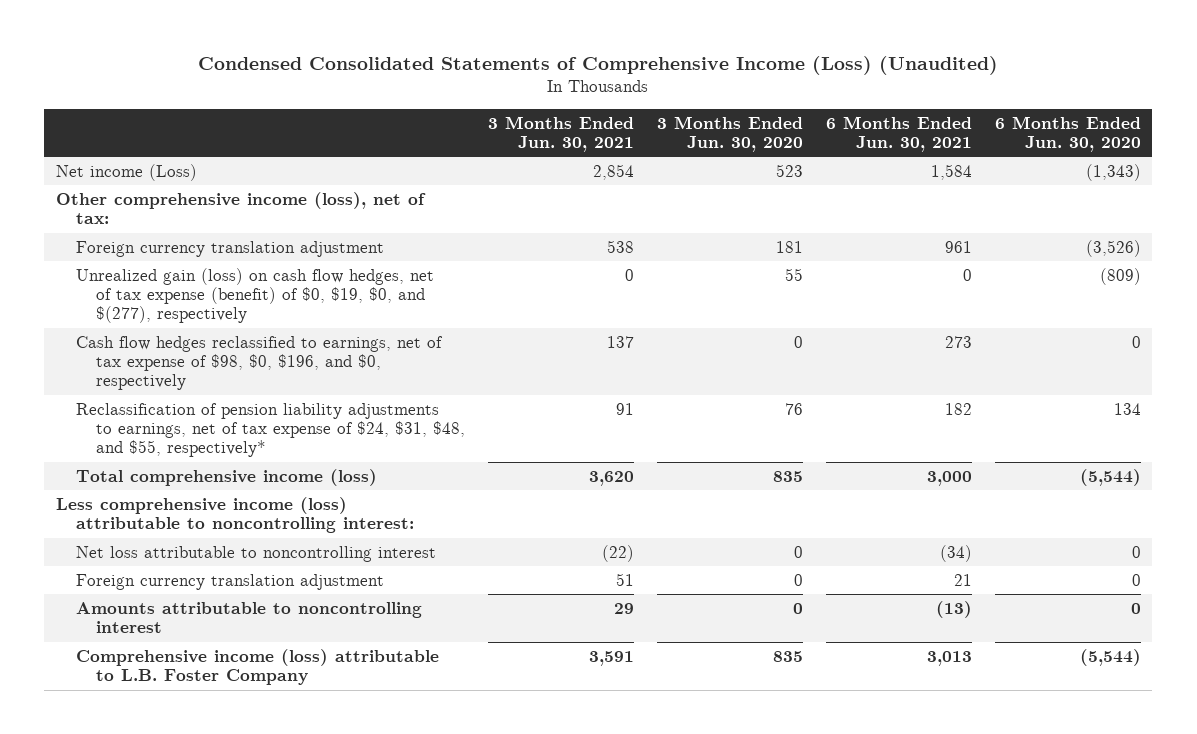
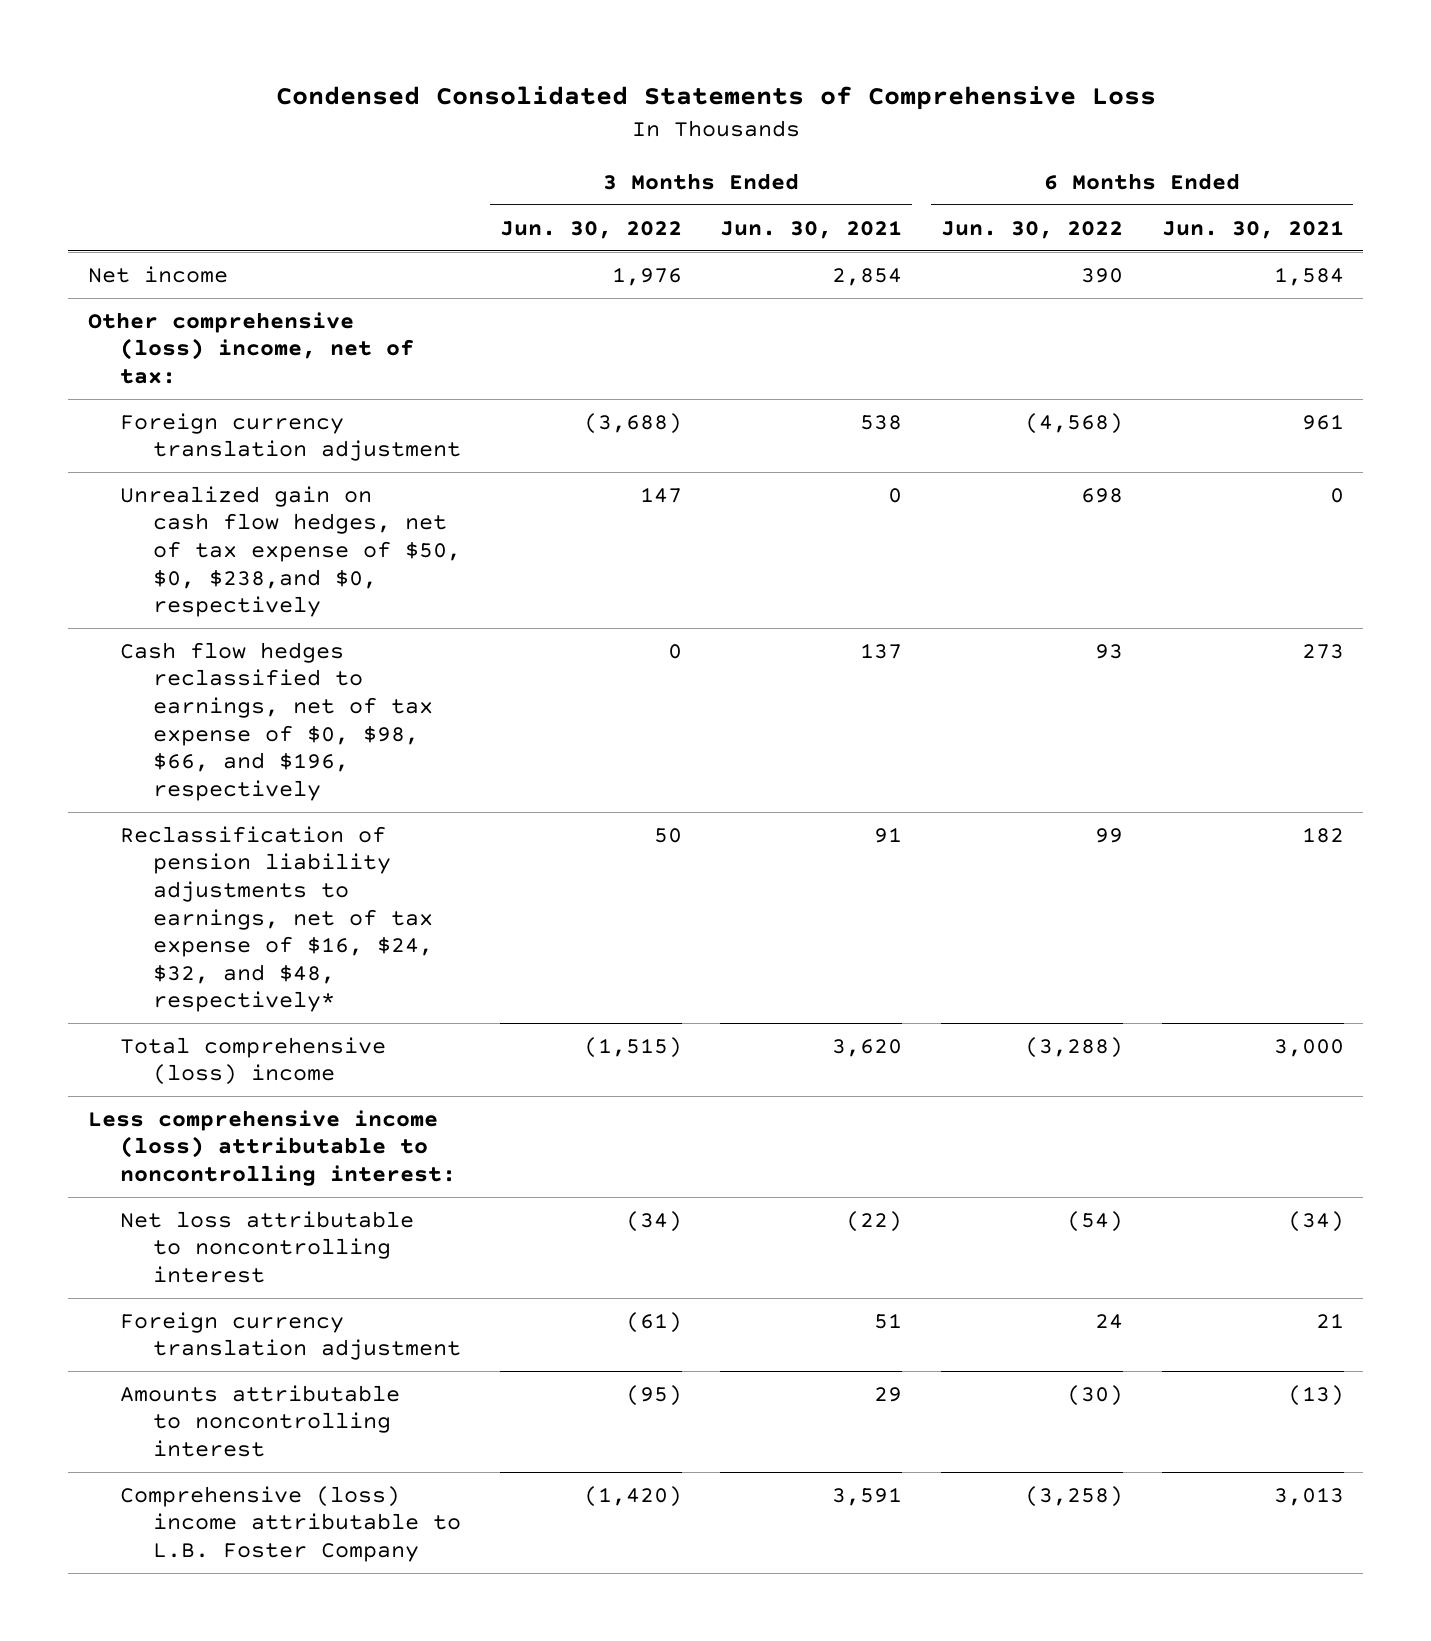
[198,55,999,75] Condensed Consolidated Statements of Comprehensive Income (Loss) (Unaudited) -> [275,86,1156,111] Condensed Consolidated Statements of Comprehensive Loss
[657,115,804,152] 3 Months Ended Jun. 30, 2020 -> none
[994,115,1141,152] 6 Months Ended Jun. 30, 2020 -> none
none -> [499,220,682,239] Jun. 30, 2022
none -> [941,220,1124,239] Jun. 30, 2022
[55,163,197,181] Net income (Loss) -> [87,265,228,283] Net income
[55,191,426,225] Other comprehensive income (loss), net of tax: -> [87,311,415,384] Other comprehensive (loss) income, net of tax:
[75,267,434,324] Unrealized gain (loss) on cash flow hedges, net of tax expense (benefit) of $0, $19, $0, and $(277), respectively -> [120,485,461,618] Unrealized gain on cash flow hedges, net of tax expense of $50, $0, $238,and $0, respectively
[75,335,443,391] Cash flow hedges reclassified to earnings, net of tax expense of $98, $0, $196, and $0, respectively -> [120,641,433,801] Cash flow hedges reclassified to earnings, net of tax expense of $0, $98, $66, and $196, respectively
[75,402,466,458] Reclassification of pension liability adjustments to earnings, net of tax expense of $24, $31, $48, and $55, respectively* -> [120,825,433,1013] Reclassification of pension liability adjustments to earnings, net of tax expense of $16, $24, $32, and $48, respectively*
[75,468,377,486] Total comprehensive income (loss) -> [120,1036,387,1086] Total comprehensive (loss) income
[75,648,439,686] Comprehensive income (loss) attributable to L.B. Foster Company -> [120,1485,461,1562] Comprehensive (loss) income attributable to L.B. Foster Company

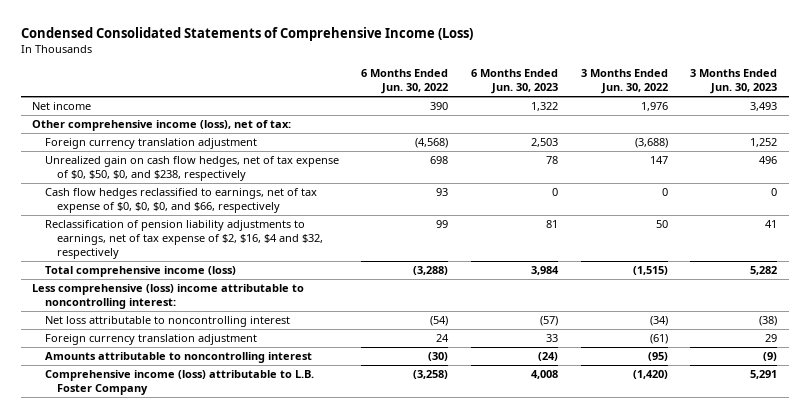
[275,86,1156,111] Condensed Consolidated Statements of Comprehensive Loss -> [20,27,473,42] Condensed Consolidated Statements of Comprehensive Income (Loss)
[720,219,903,239] Jun. 30, 2021 -> none
[1161,219,1344,239] Jun. 30, 2021 -> none
none -> [471,69,559,95] 6 Months Ended Jun. 30, 2023
none -> [690,69,778,95] 3 Months Ended Jun. 30, 2023
[87,311,415,384] Other comprehensive (loss) income, net of tax: -> [32,119,292,131] Other comprehensive income (loss), net of tax:
[120,485,461,618] Unrealized gain on cash flow hedges, net of tax expense of $50, $0, $238,and $0, respectively -> [44,155,339,182] Unrealized gain on cash flow hedges, net of tax expense of $0, $50, $0, and $238, respectively
[120,641,433,801] Cash flow hedges reclassified to earnings, net of tax expense of $0, $98, $66, and $196, respectively -> [44,187,317,214] Cash flow hedges reclassified to earnings, net of tax expense of $0, $0, $0, and $66, respectively
[120,825,433,1013] Reclassification of pension liability adjustments to earnings, net of tax expense of $16, $24, $32, and $48, respectively* -> [44,219,324,260] Reclassification of pension liability adjustments to earnings, net of tax expense of $2, $16, $4 and $32, respectively
[120,1036,387,1086] Total comprehensive (loss) income -> [44,265,236,277] Total comprehensive income (loss)
[87,1109,457,1186] Less comprehensive income (loss) attributable to noncontrolling interest: -> [32,283,305,310] Less comprehensive (loss) income attributable to noncontrolling interest:
[120,1485,461,1562] Comprehensive (loss) income attributable to L.B. Foster Company -> [44,369,314,396] Comprehensive income (loss) attributable to L.B. Foster Company

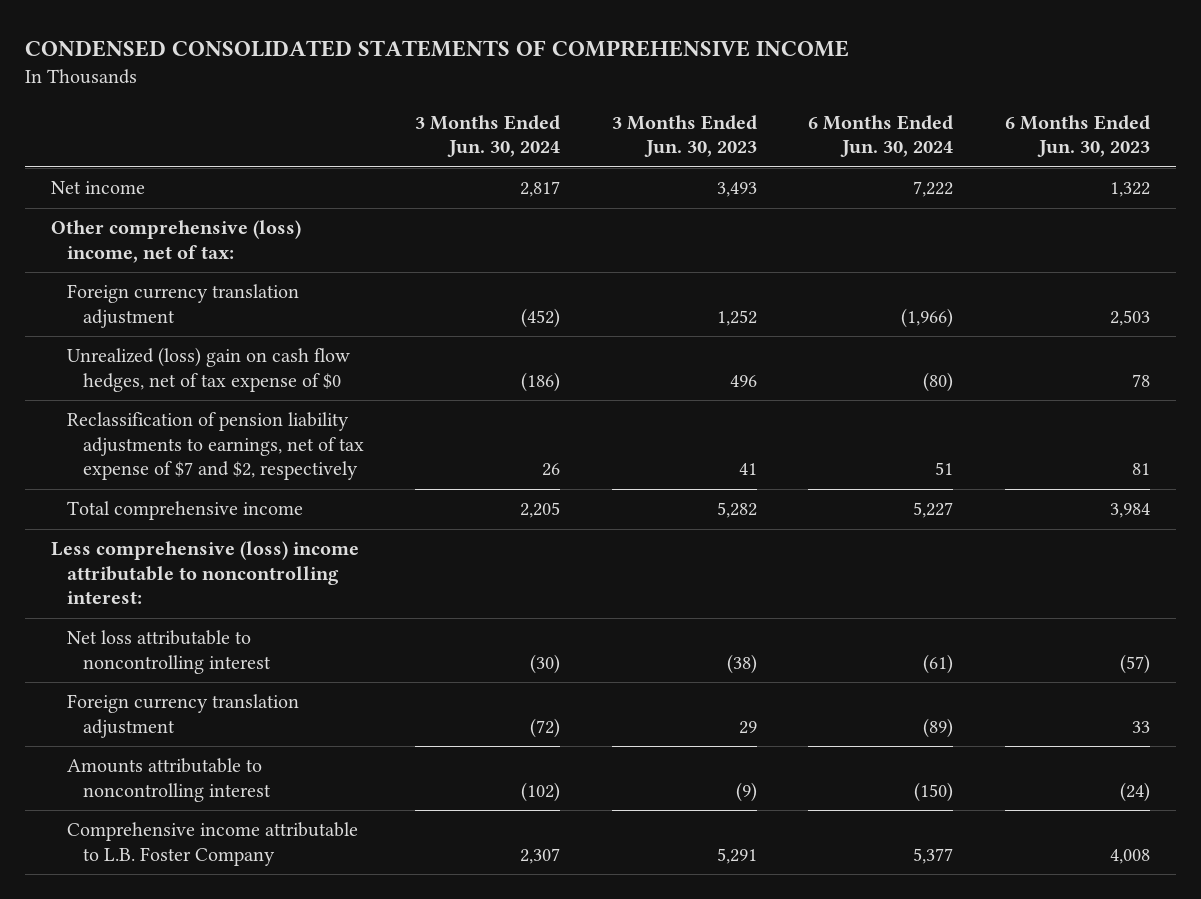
[20,27,473,42] Condensed Consolidated Statements of Comprehensive Income (Loss) -> [24,39,849,57] CONDENSED CONSOLIDATED STATEMENTS OF COMPREHENSIVE INCOME
[361,69,449,95] 6 Months Ended Jun. 30, 2022 -> none
[580,69,668,95] 3 Months Ended Jun. 30, 2022 -> none
none -> [415,114,561,158] 3 Months Ended Jun. 30, 2024
none -> [808,114,954,158] 6 Months Ended Jun. 30, 2024
[32,119,292,131] Other comprehensive income (loss), net of tax: -> [50,220,301,263] Other comprehensive (loss) income, net of tax:
[44,187,317,214] Cash flow hedges reclassified to earnings, net of tax expense of $0, $0, $0, and $66, respectively -> none
[44,155,339,182] Unrealized gain on cash flow hedges, net of tax expense of $0, $50, $0, and $238, respectively -> [66,347,350,392] Unrealized (loss) gain on cash flow hedges, net of tax expense of $0
[44,219,324,260] Reclassification of pension liability adjustments to earnings, net of tax expense of $2, $16, $4 and $32, respectively -> [66,412,364,481] Reclassification of pension liability adjustments to earnings, net of tax expense of $7 and $2, respectively
[44,265,236,277] Total comprehensive income (loss) -> [66,501,303,521] Total comprehensive income
[44,369,314,396] Comprehensive income (loss) attributable to L.B. Foster Company -> [66,822,358,866] Comprehensive income attributable to L.B. Foster Company

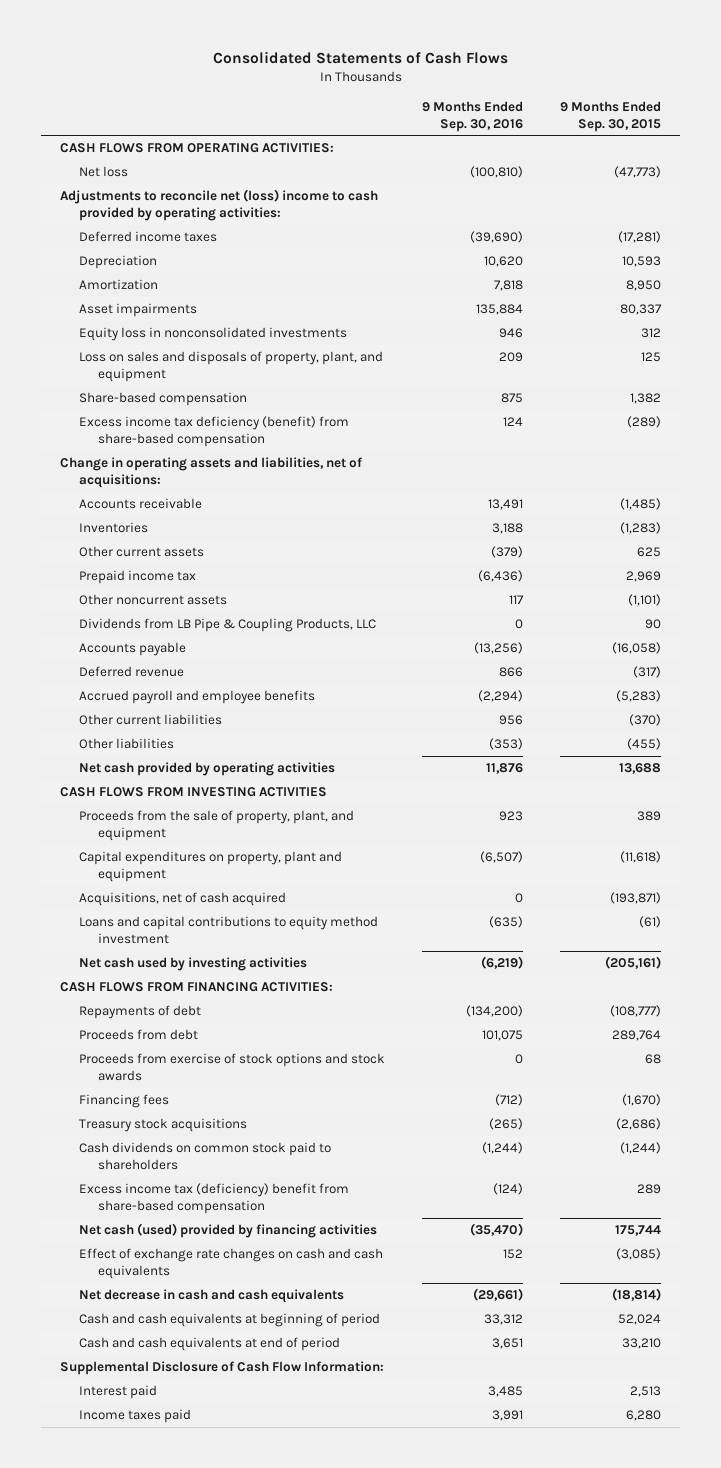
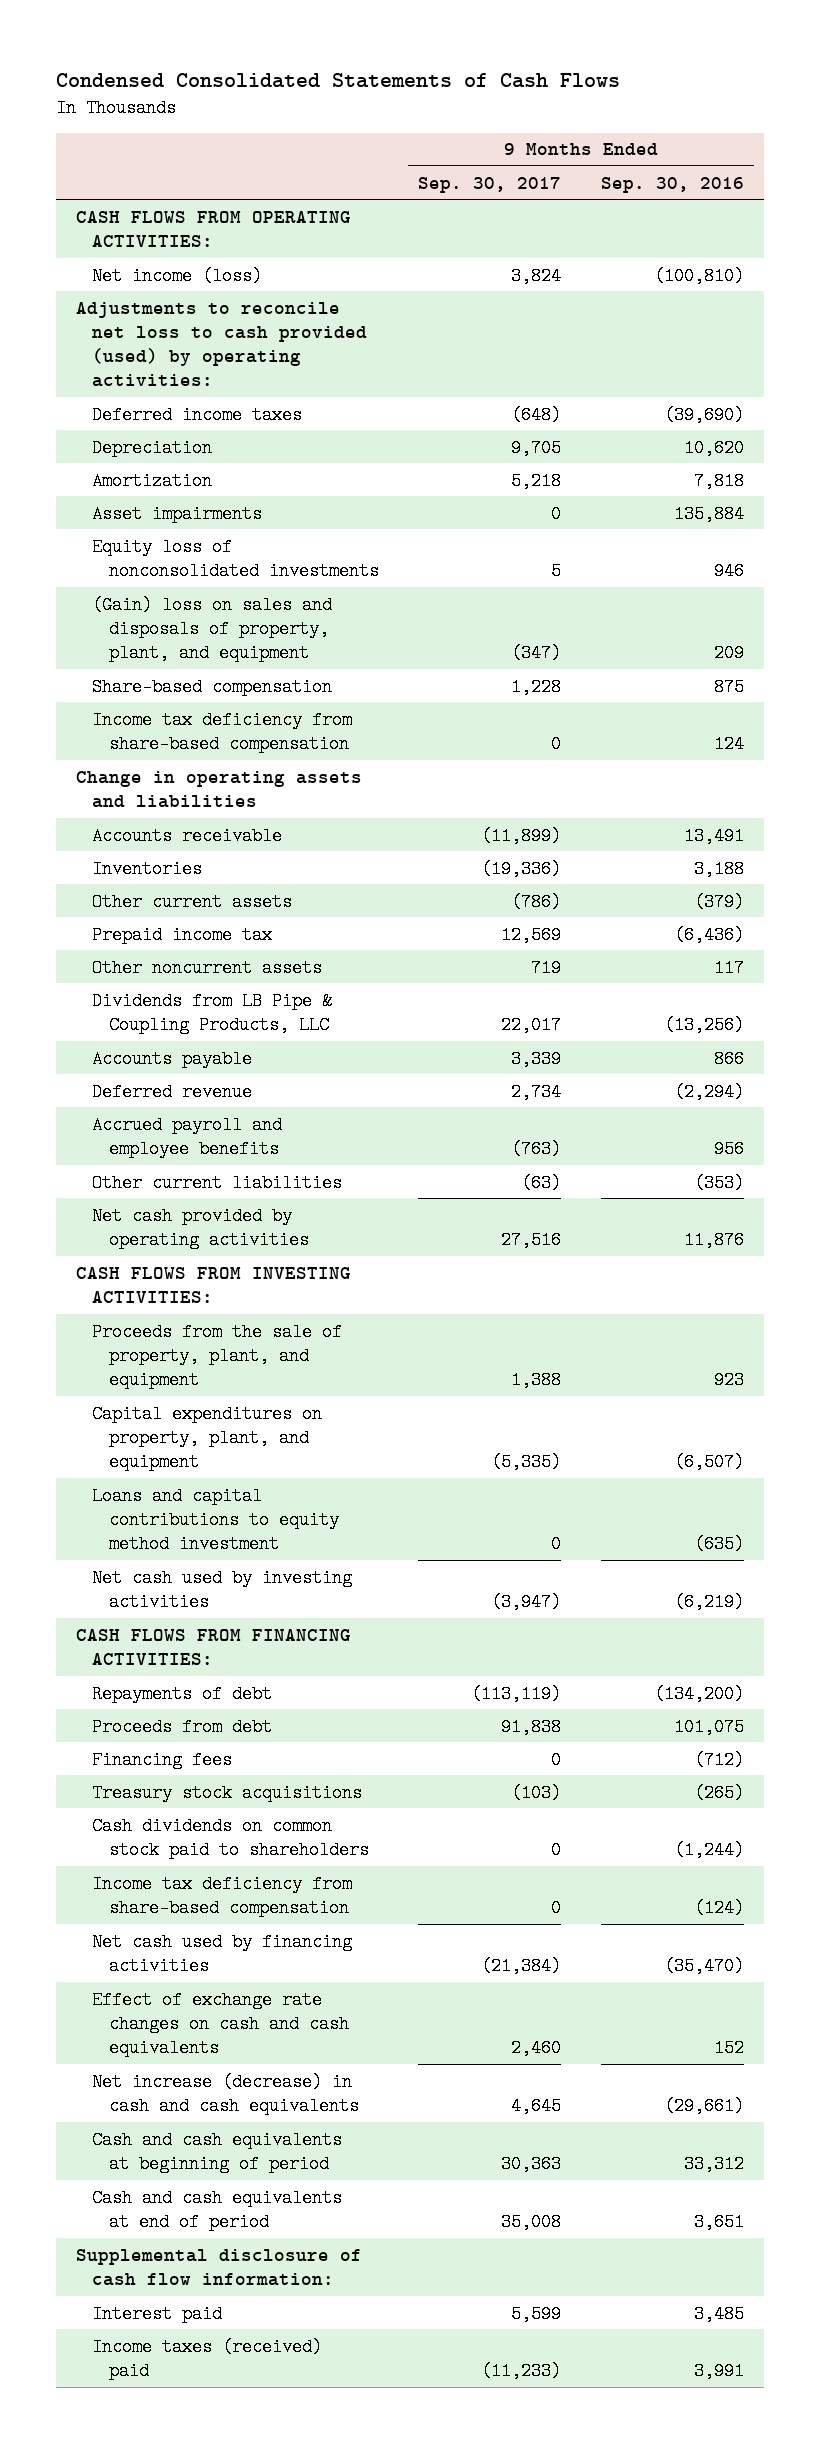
[212,50,508,64] Consolidated Statements of Cash Flows -> [56,72,621,88] Condensed Consolidated Statements of Cash Flows
[560,100,662,132] 9 Months Ended Sep. 30, 2015 -> none
none -> [418,176,562,193] Sep. 30, 2017
[78,166,128,178] Net loss -> [92,266,263,285] Net income (loss)
[60,189,379,221] Adjustments to reconcile net (loss) income to cash provided by operating activities: -> [76,301,368,388] Adjustments to reconcile net loss to cash provided (used) by operating activities:
[78,327,347,342] Equity loss in nonconsolidated investments -> [92,537,379,580] Equity loss of nonconsolidated investments
[78,351,383,382] Loss on sales and disposals of property, plant, and equipment -> [92,595,333,663] (Gain) loss on sales and disposals of property, plant, and equipment
[78,416,349,447] Excess income tax deficiency (benefit) from share-based compensation -> [92,710,353,753] Income tax deficiency from share-based compensation
[60,457,363,488] Change in operating assets and liabilities, net of acquisitions: -> [76,770,363,808] Change in operating assets and liabilities
[78,738,174,750] Other liabilities -> none
[514,619,523,630] 0 -> [664,1015,745,1034] (13,256)
[473,642,523,655] (13,256) -> [714,1049,745,1068] 866
[498,667,523,678] 866 -> [674,1082,745,1101] (2,294)
[477,690,523,703] (2,294) -> [714,1139,745,1158] 956
[498,715,523,726] 956 -> [694,1173,745,1192] (353)
[60,787,328,798] CASH FLOWS FROM INVESTING ACTIVITIES -> [76,1266,352,1303] CASH FLOWS FROM INVESTING ACTIVITIES:
[78,892,286,907] Acquisitions, net of cash acquired -> none
[78,851,342,882] Capital expenditures on property, plant and equipment -> [92,1404,323,1472] Capital expenditures on property, plant, and equipment
[78,1053,385,1081] Proceeds from exercise of stock options and stock awards -> none
[78,1183,349,1214] Excess income tax (deficiency) benefit from share-based compensation -> [92,1874,353,1917] Income tax deficiency from share-based compensation
[78,1223,377,1239] Net cash (used) provided by financing activities -> [92,1932,353,1975] Net cash used by financing activities
[78,1289,344,1304] Net decrease in cash and cash equivalents -> [92,2072,359,2115] Net increase (decrease) in cash and cash equivalents
[60,1361,385,1376] Supplemental Disclosure of Cash Flow Information: -> [76,2248,363,2286] Supplemental disclosure of cash flow information:
[78,1409,191,1424] Income taxes paid -> [92,2337,323,2380] Income taxes (received) paid

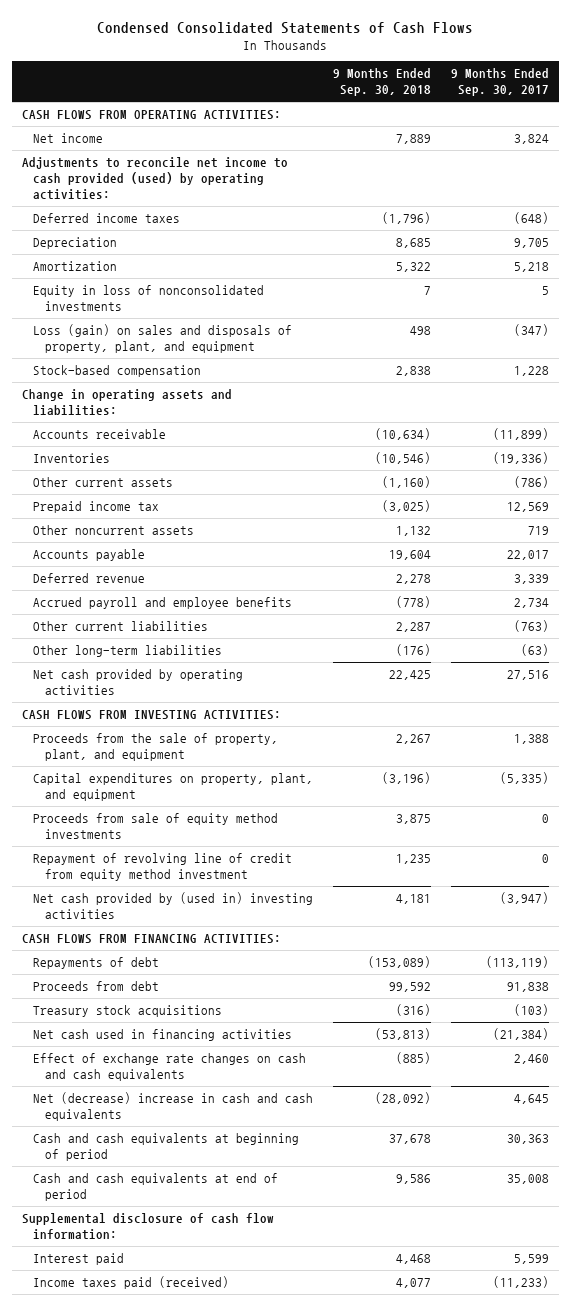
[601,176,745,193] Sep. 30, 2016 -> none
none -> [333,68,432,97] 9 Months Ended Sep. 30, 2018
[92,266,263,285] Net income (loss) -> [33,133,104,144] Net income
[76,301,368,388] Adjustments to reconcile net loss to cash provided (used) by operating activities: -> [21,157,288,200] Adjustments to reconcile net income to cash provided (used) by operating activities:
[92,504,263,523] Asset impairments -> none
[92,710,353,753] Income tax deficiency from share-based compensation -> none
[92,537,379,580] Equity loss of nonconsolidated investments -> [33,285,265,311] Equity in loss of nonconsolidated investments
[92,595,333,663] (Gain) loss on sales and disposals of property, plant, and equipment -> [33,324,293,353] Loss (gain) on sales and disposals of property, plant, and equipment
[92,677,333,696] Share-based compensation -> [33,365,202,378] Stock-based compensation
[76,770,363,808] Change in operating assets and liabilities -> [21,389,232,416] Change in operating assets and liabilities:
[92,1173,343,1192] Other current liabilities -> none
[92,991,333,1034] Dividends from LB Pipe & Coupling Products, LLC -> [33,549,146,562] Accounts payable
[92,1049,253,1068] Accounts payable -> [33,573,146,584] Deferred revenue
[92,1082,253,1101] Deferred revenue -> [33,597,293,610] Accrued payroll and employee benefits
[92,1115,283,1158] Accrued payroll and employee benefits -> [33,621,209,632] Other current liabilities
none -> [33,645,223,658] Other long-term liabilities
[92,1486,339,1554] Loans and capital contributions to equity method investment -> none
none -> [33,813,279,839] Proceeds from sale of equity method investments
none -> [33,853,293,881] Repayment of revolving line of credit from equity method investment
[92,1568,353,1611] Net cash used by investing activities -> [33,892,314,919] Net cash provided by (used in) investing activities
[92,1750,233,1769] Financing fees -> none
[92,1816,369,1859] Cash dividends on common stock paid to shareholders -> none
[92,1874,353,1917] Income tax deficiency from share-based compensation -> none
[92,1932,353,1975] Net cash used by financing activities -> [33,1029,293,1042] Net cash used in financing activities
[92,2072,359,2115] Net increase (decrease) in cash and cash equivalents -> [33,1092,314,1121] Net (decrease) increase in cash and cash equivalents
[92,2337,323,2380] Income taxes (received) paid -> [33,1276,230,1290] Income taxes paid (received)

